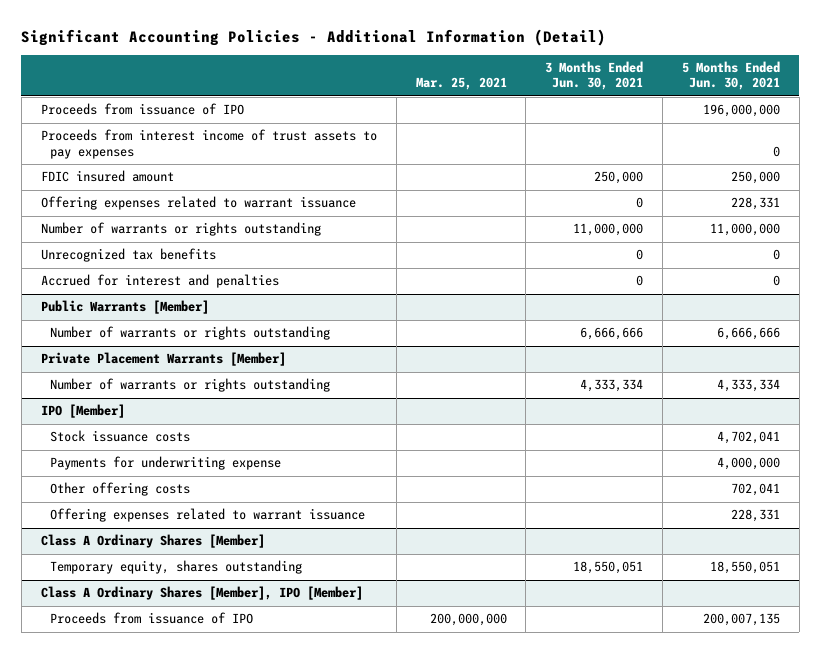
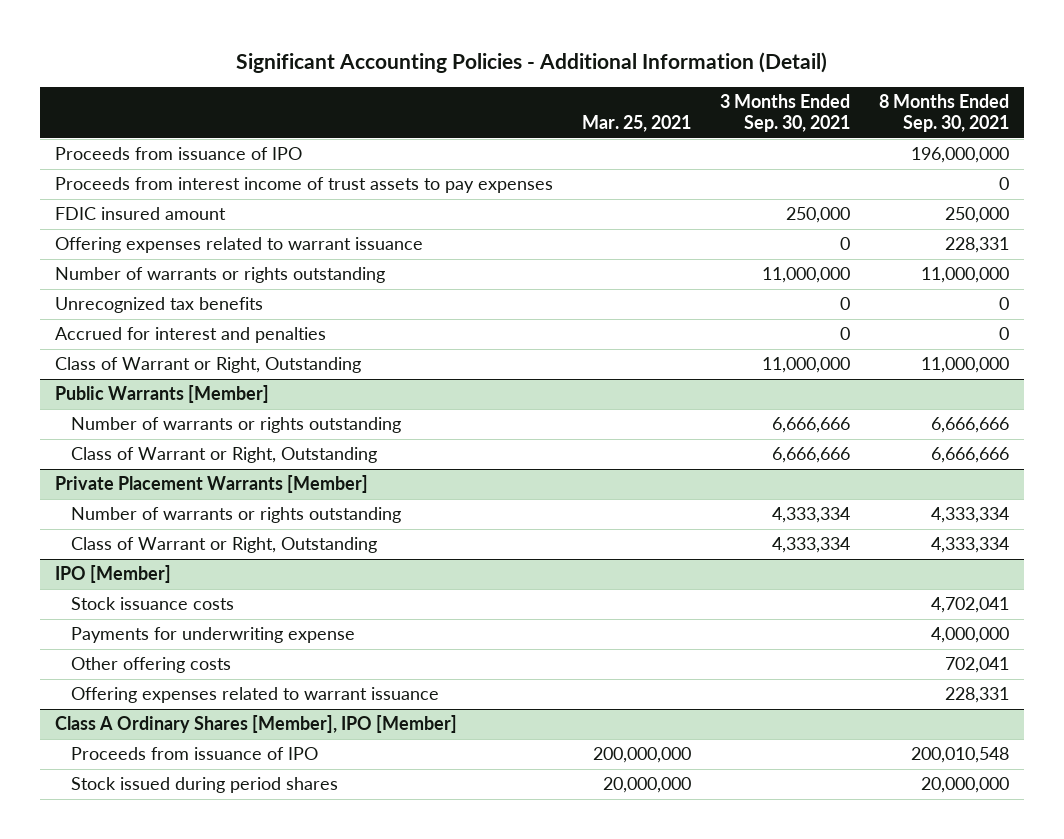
[545,60,644,91] 3 Months Ended Jun. 30, 2021 -> none
[682,60,781,91] 5 Months Ended Jun. 30, 2021 -> none
none -> [720,93,851,133] 3 Months Ended Sep. 30, 2021
none -> [879,93,1010,133] 8 Months Ended Sep. 30, 2021
none -> [55,357,362,374] Class of Warrant or Right, Outstanding
none -> [71,447,378,464] Class of Warrant or Right, Outstanding
none -> [71,537,378,554] Class of Warrant or Right, Outstanding
[40,534,265,549] Class A Ordinary Shares [Member] -> none
[50,560,303,575] Temporary equity, shares outstanding -> none
none -> [71,777,339,794] Stock issued during period shares

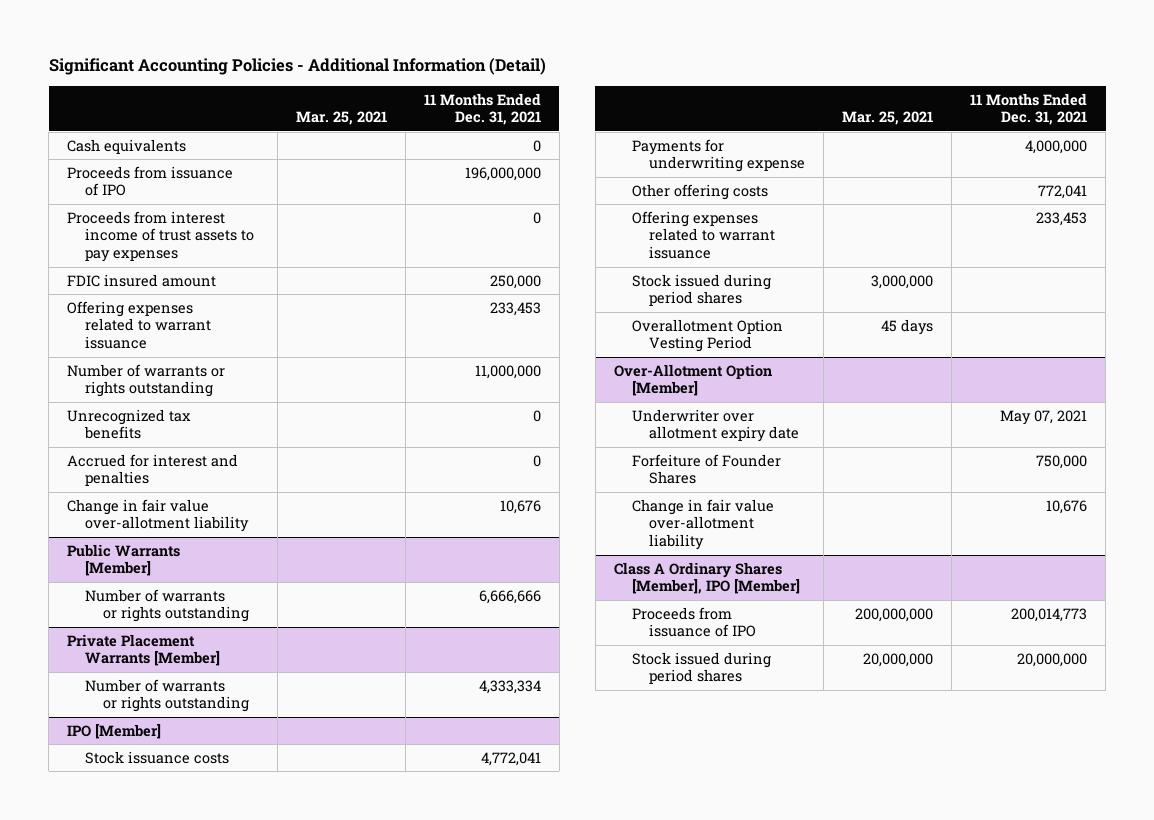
[720,93,851,133] 3 Months Ended Sep. 30, 2021 -> none
[879,93,1010,133] 8 Months Ended Sep. 30, 2021 -> none
none -> [423,92,541,126] 11 Months Ended Dec. 31, 2021
none -> [67,138,187,154] Cash equivalents
[55,357,362,374] Class of Warrant or Right, Outstanding -> none
none -> [67,498,249,533] Change in fair value over-allotment liability
[71,447,378,464] Class of Warrant or Right, Outstanding -> none
[71,537,378,554] Class of Warrant or Right, Outstanding -> none
none -> [631,273,771,307] Stock issued during period shares
none -> [631,318,783,353] Overallotment Option Vesting Period
none -> [613,363,772,397] Over-Allotment Option [Member]
none -> [631,408,800,443] Underwriter over allotment expiry date
none -> [631,453,781,485] Forfeiture of Founder Shares
none -> [631,498,774,551] Change in fair value over-allotment liability

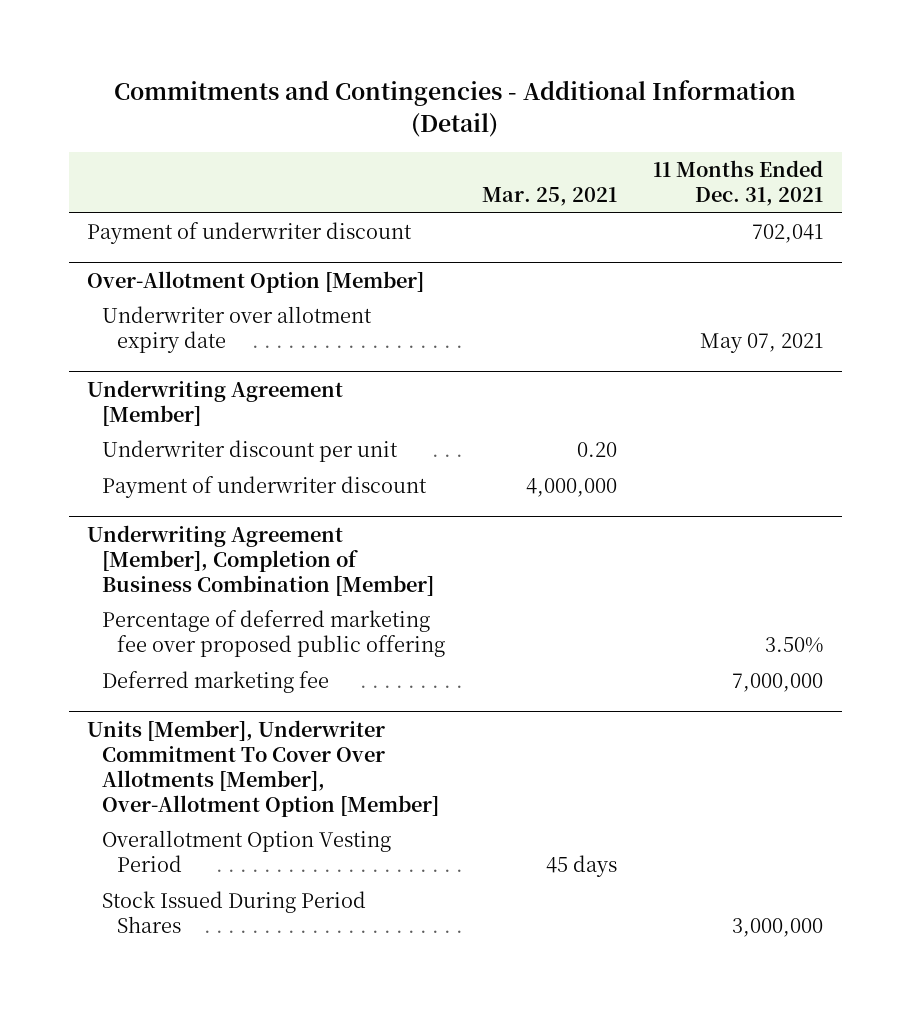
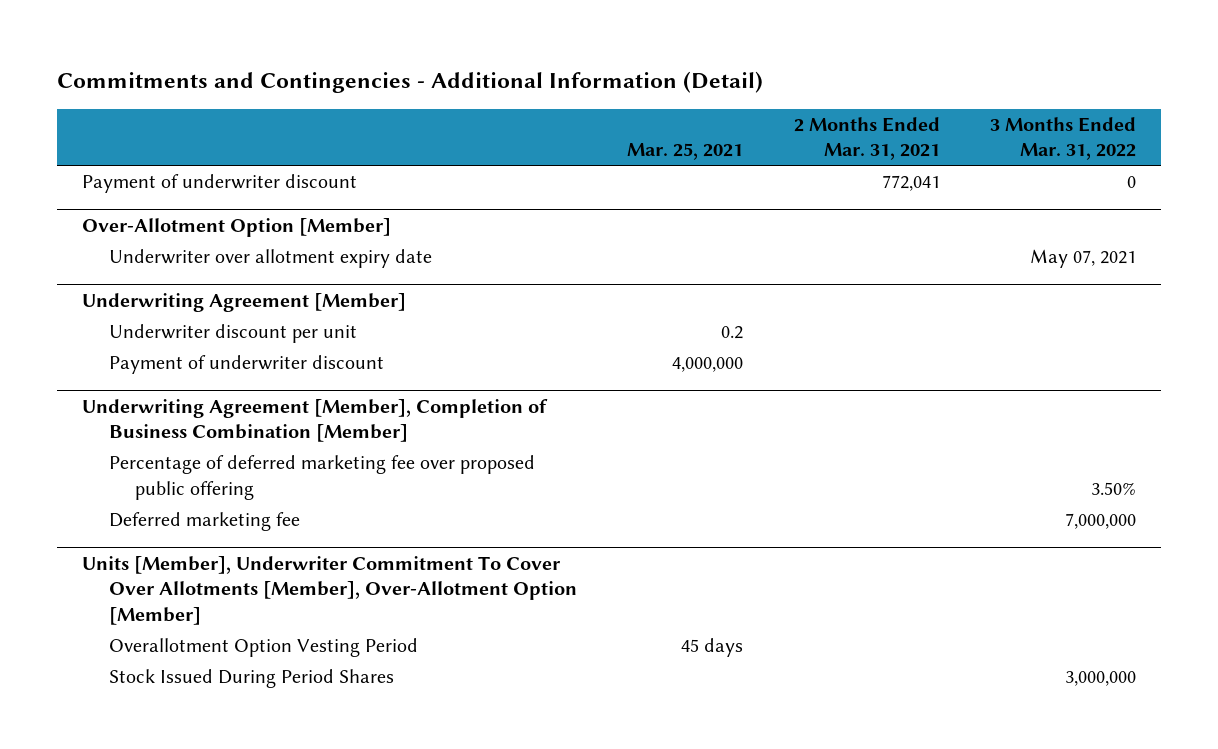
[653,160,824,207] 11 Months Ended Dec. 31, 2021 -> none
none -> [793,116,940,161] 2 Months Ended Mar. 31, 2021
none -> [989,116,1136,161] 3 Months Ended Mar. 31, 2022
[576,442,617,458] 0.20 -> [721,326,744,340] 0.2

